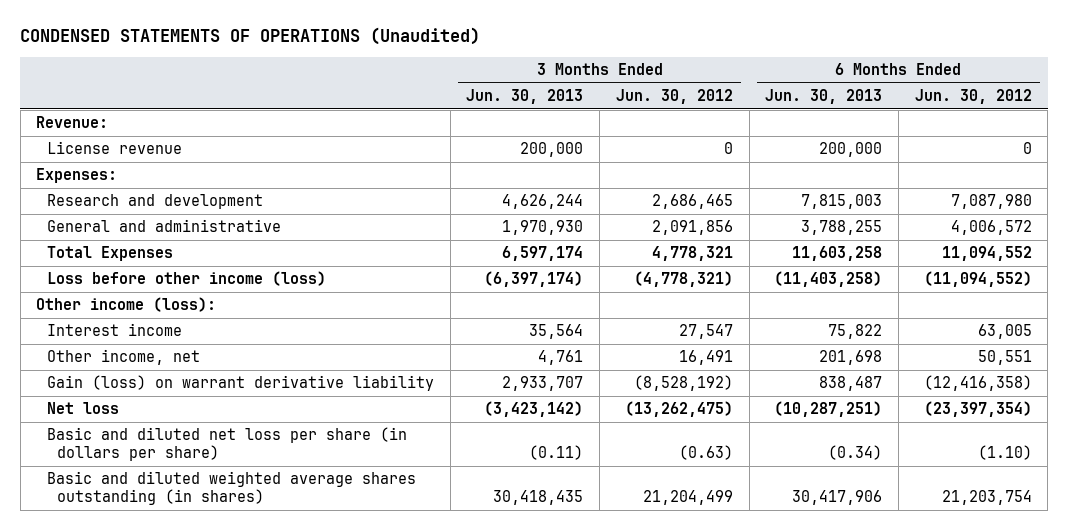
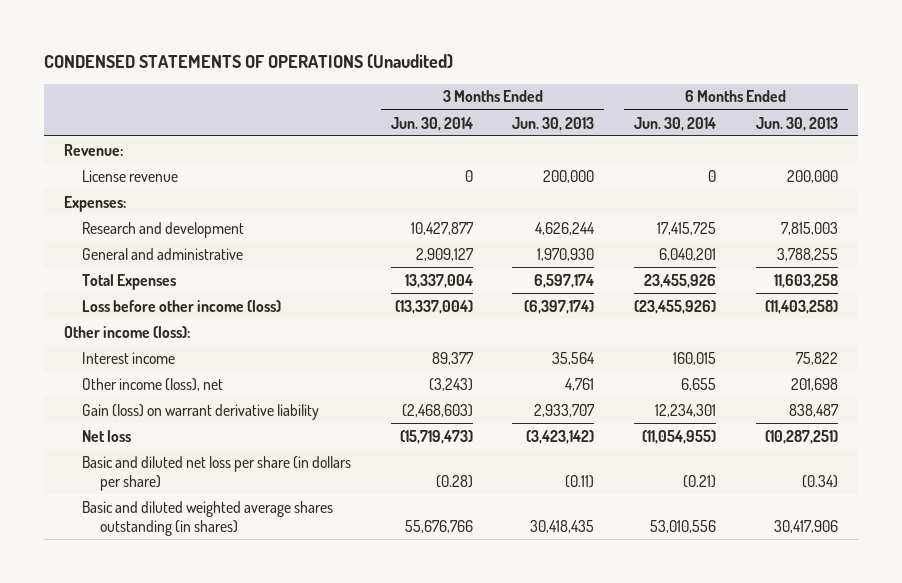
[615,88,733,104] Jun. 30, 2012 -> none
[914,88,1032,104] Jun. 30, 2012 -> none
none -> [390,116,473,131] Jun. 30, 2014
none -> [634,116,717,131] Jun. 30, 2014
[46,349,200,366] Other income, net -> [81,377,223,391] Other income (loss), net

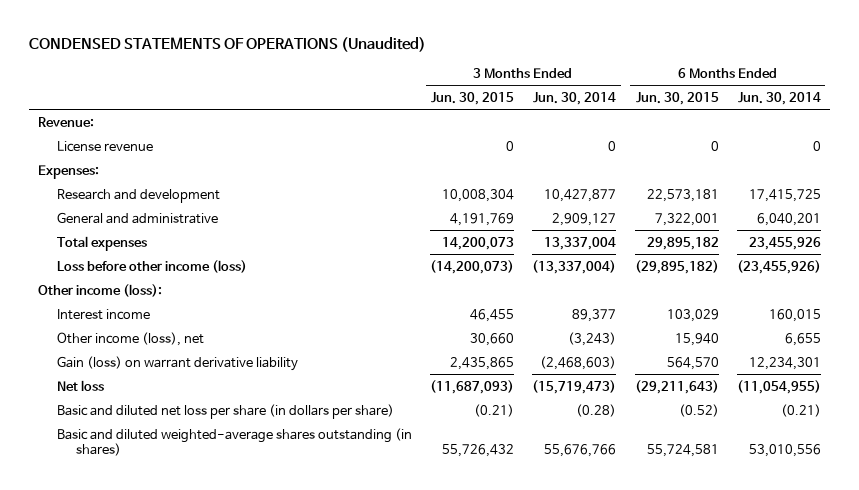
[512,116,595,131] Jun. 30, 2013 -> none
[756,116,839,131] Jun. 30, 2013 -> none
none -> [431,92,515,106] Jun. 30, 2015
none -> [635,92,719,106] Jun. 30, 2015
[81,273,176,290] Total Expenses -> [56,235,147,251] Total expenses
[81,500,333,536] Basic and diluted weighted average shares outstanding (in shares) -> [56,427,412,456] Basic and diluted weighted-average shares outstanding (in shares)

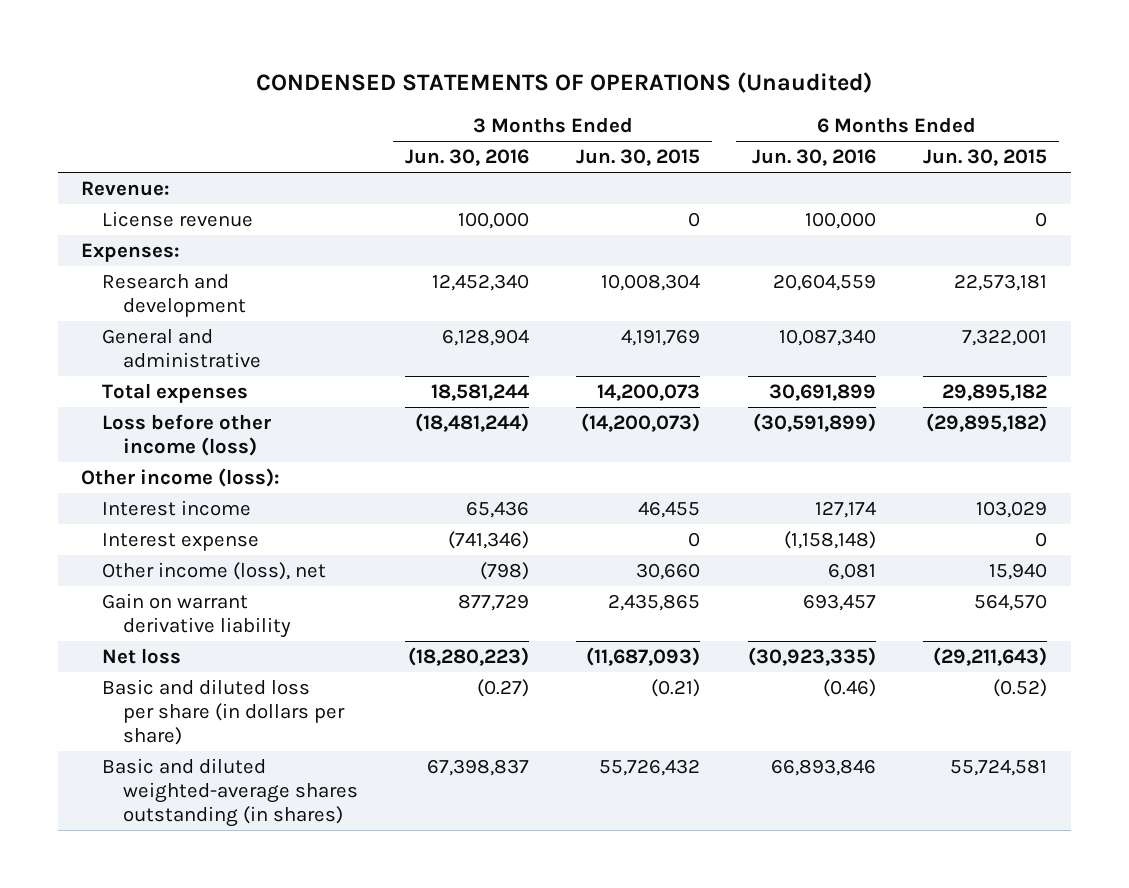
[533,92,617,106] Jun. 30, 2014 -> none
[737,92,821,106] Jun. 30, 2014 -> none
none -> [404,149,529,167] Jun. 30, 2016
none -> [751,149,876,167] Jun. 30, 2016
none -> [101,532,259,551] Interest expense
[56,355,298,371] Gain (loss) on warrant derivative liability -> [101,592,291,638] Gain on warrant derivative liability
[56,403,394,419] Basic and diluted net loss per share (in dollars per share) -> [101,678,345,745] Basic and diluted loss per share (in dollars per share)

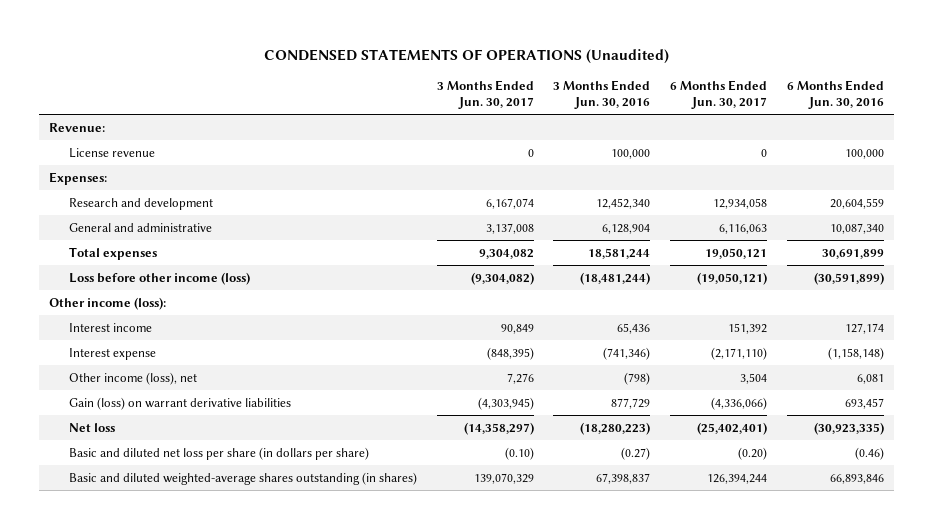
[576,149,701,167] Jun. 30, 2015 -> none
[923,149,1048,167] Jun. 30, 2015 -> none
none -> [436,79,534,110] 3 Months Ended Jun. 30, 2017
none -> [670,79,768,110] 6 Months Ended Jun. 30, 2017
[101,592,291,638] Gain on warrant derivative liability -> [69,396,292,410] Gain (loss) on warrant derivative liabilities
[101,678,345,745] Basic and diluted loss per share (in dollars per share) -> [69,446,370,460] Basic and diluted net loss per share (in dollars per share)

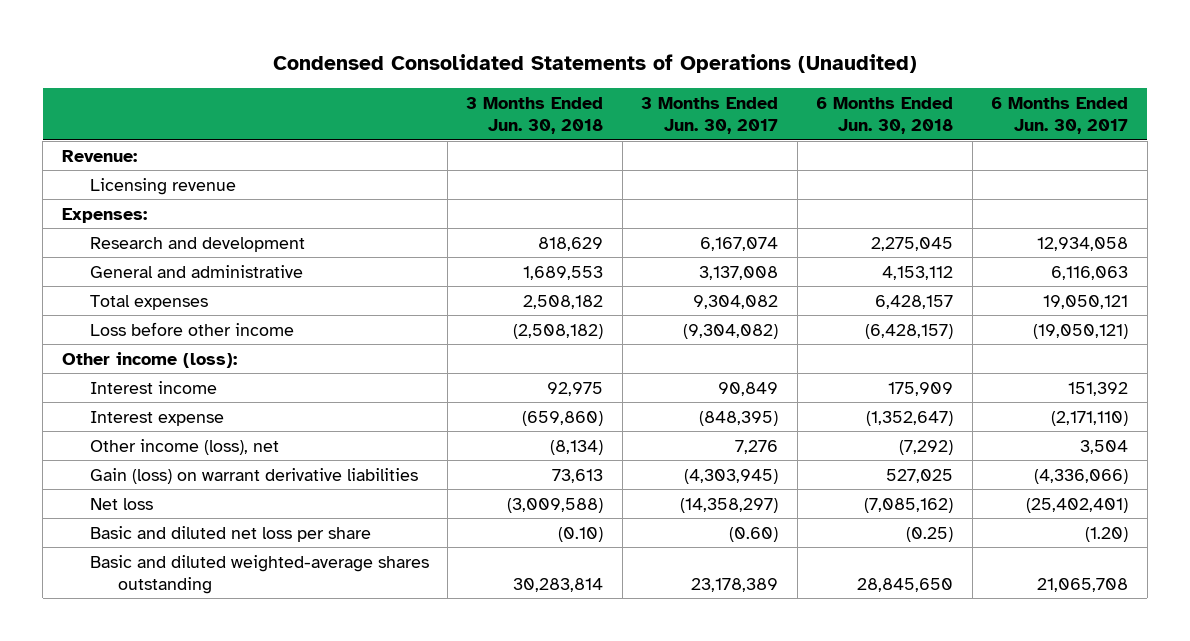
[263,48,669,64] CONDENSED STATEMENTS OF OPERATIONS (Unaudited) -> [272,54,917,74] Condensed Consolidated Statements of Operations (Unaudited)
[553,79,651,110] 3 Months Ended Jun. 30, 2016 -> none
[786,79,884,110] 6 Months Ended Jun. 30, 2016 -> none
none -> [466,97,604,135] 3 Months Ended Jun. 30, 2018
none -> [816,97,954,135] 6 Months Ended Jun. 30, 2018
[69,147,156,158] License revenue -> none
none -> [89,177,236,195] Licensing revenue
[69,271,251,285] Loss before other income (loss) -> [89,321,294,336] Loss before other income
[69,446,370,460] Basic and diluted net loss per share (in dollars per share) -> [89,525,371,542] Basic and diluted net loss per share
[504,446,534,460] (0.10) -> [729,526,779,542] (0.60)
[738,446,768,460] (0.20) -> [1085,526,1129,542] (1.20)
[69,471,418,485] Basic and diluted weighted-average shares outstanding (in shares) -> [89,554,429,594] Basic and diluted weighted-average shares outstanding
[473,472,534,484] 139,070,329 -> [691,577,779,592] 23,178,389
[707,473,768,484] 126,394,244 -> [1037,577,1129,592] 21,065,708

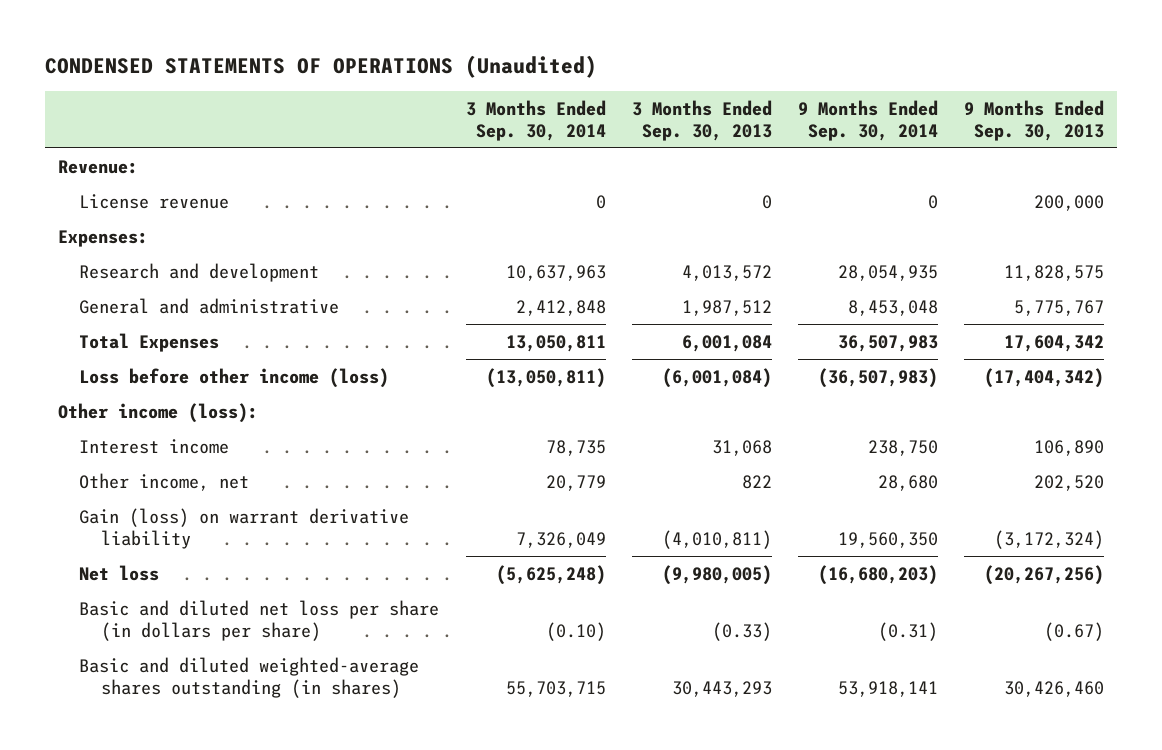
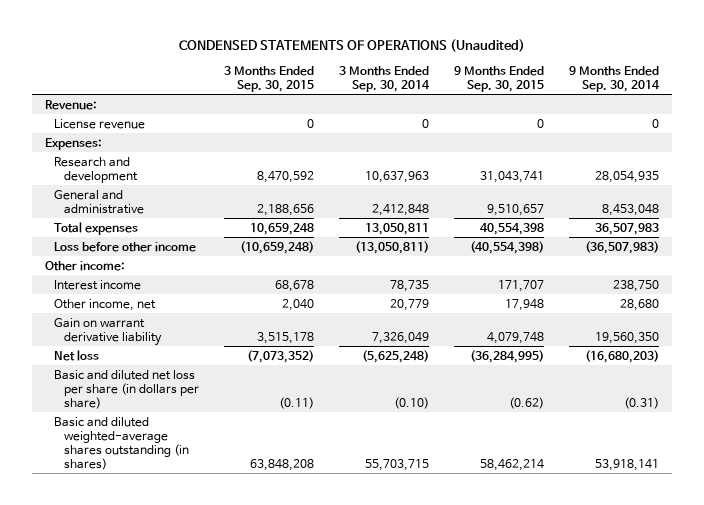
[631,99,772,141] 3 Months Ended Sep. 30, 2013 -> none
[964,99,1105,141] 9 Months Ended Sep. 30, 2013 -> none
none -> [223,65,314,92] 3 Months Ended Sep. 30, 2015
none -> [453,65,544,92] 9 Months Ended Sep. 30, 2015
[79,332,220,352] Total Expenses -> [54,221,139,235] Total expenses
[79,367,390,388] Loss before other income (loss) -> [54,241,197,252] Loss before other income
[58,402,259,423] Other income (loss): -> [44,260,125,271] Other income:
[79,507,410,549] Gain (loss) on warrant derivative liability -> [54,317,162,346] Gain on warrant derivative liability

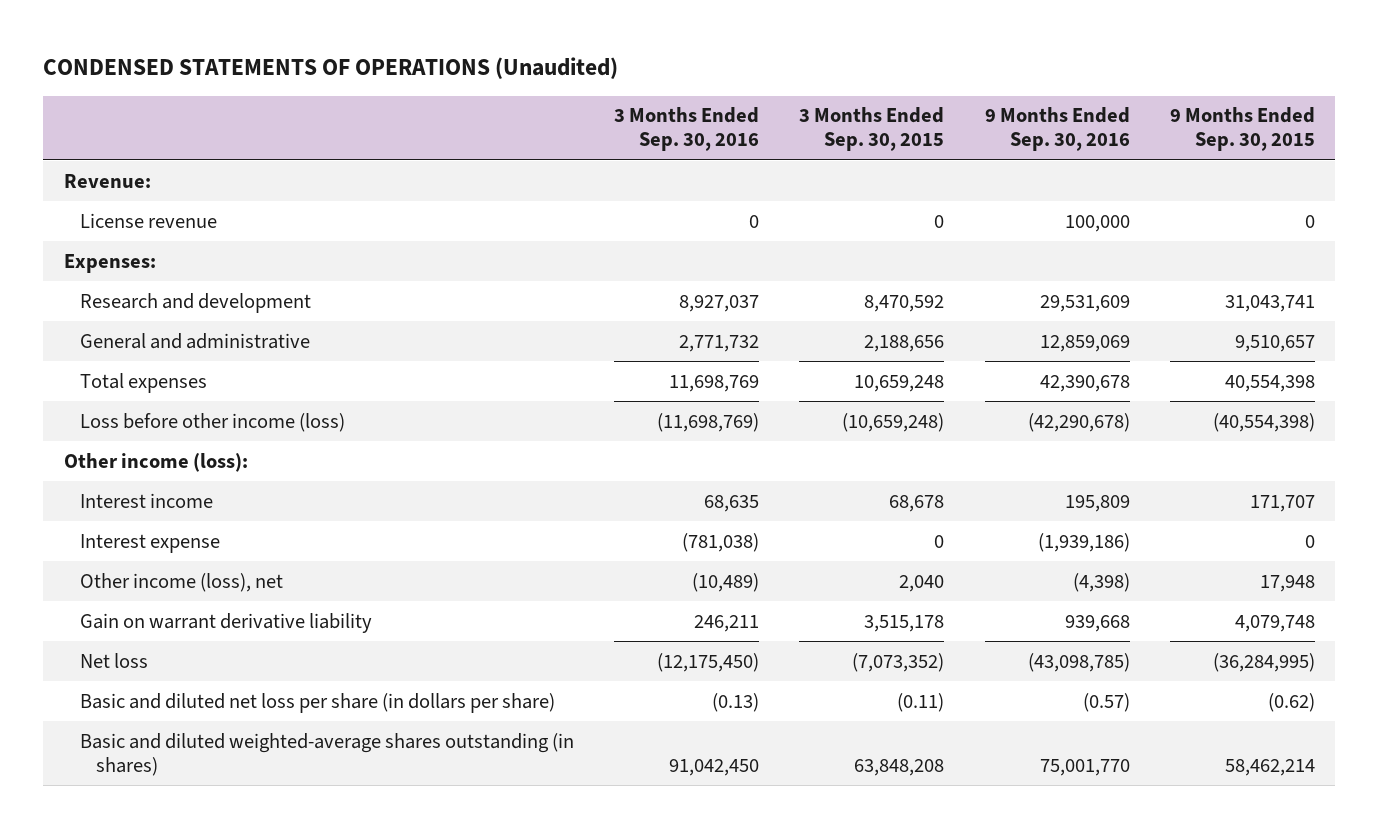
[338,65,430,92] 3 Months Ended Sep. 30, 2014 -> none
[569,65,661,92] 9 Months Ended Sep. 30, 2014 -> none
none -> [613,107,759,152] 3 Months Ended Sep. 30, 2016
none -> [984,107,1130,152] 9 Months Ended Sep. 30, 2016
[54,241,197,252] Loss before other income -> [79,412,345,432] Loss before other income (loss)
[44,260,125,271] Other income: -> [63,452,248,472] Other income (loss):
none -> [79,533,220,553] Interest expense
[54,298,157,311] Other income, net -> [79,572,283,592] Other income (loss), net

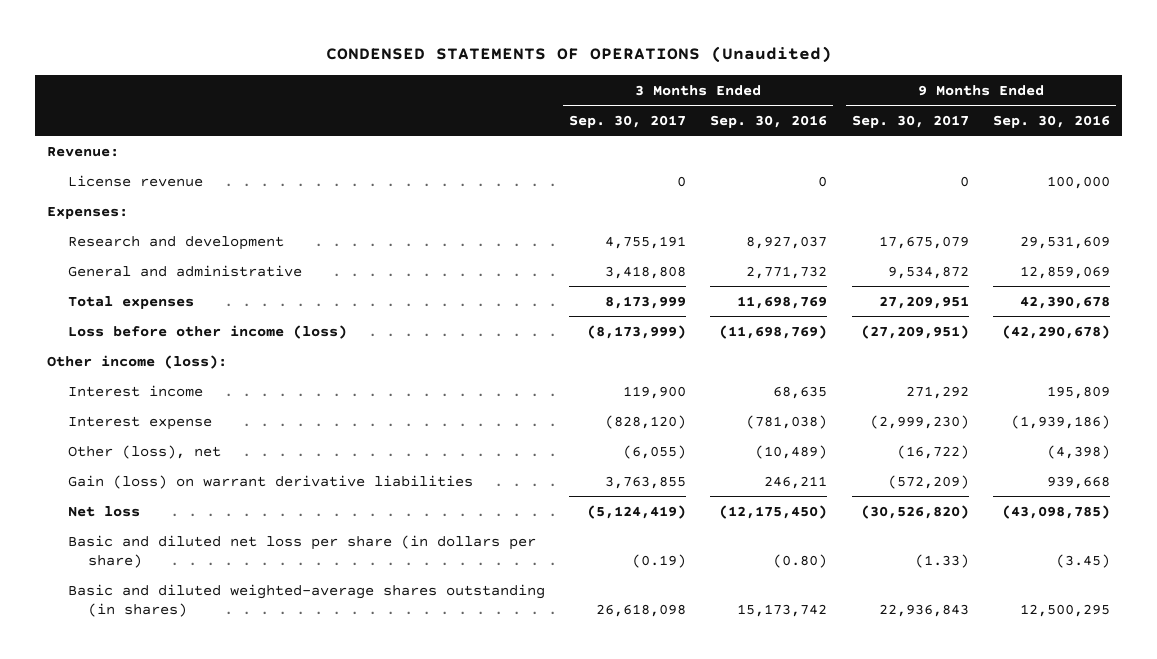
[799,107,945,152] 3 Months Ended Sep. 30, 2015 -> none
[1169,107,1315,152] 9 Months Ended Sep. 30, 2015 -> none
none -> [568,114,686,128] Sep. 30, 2017
none -> [851,114,969,128] Sep. 30, 2017
[79,572,283,592] Other income (loss), net -> [67,444,221,459] Other (loss), net
[79,612,372,633] Gain on warrant derivative liability -> [67,474,473,489] Gain (loss) on warrant derivative liabilities
[711,692,759,712] (0.13) -> [773,553,828,568] (0.80)
[1082,692,1130,712] (0.57) -> [1056,553,1111,568] (3.45)
[668,758,759,776] 91,042,450 -> [737,603,828,617] 15,173,742
[1039,758,1130,776] 75,001,770 -> [1020,603,1111,617] 12,500,295

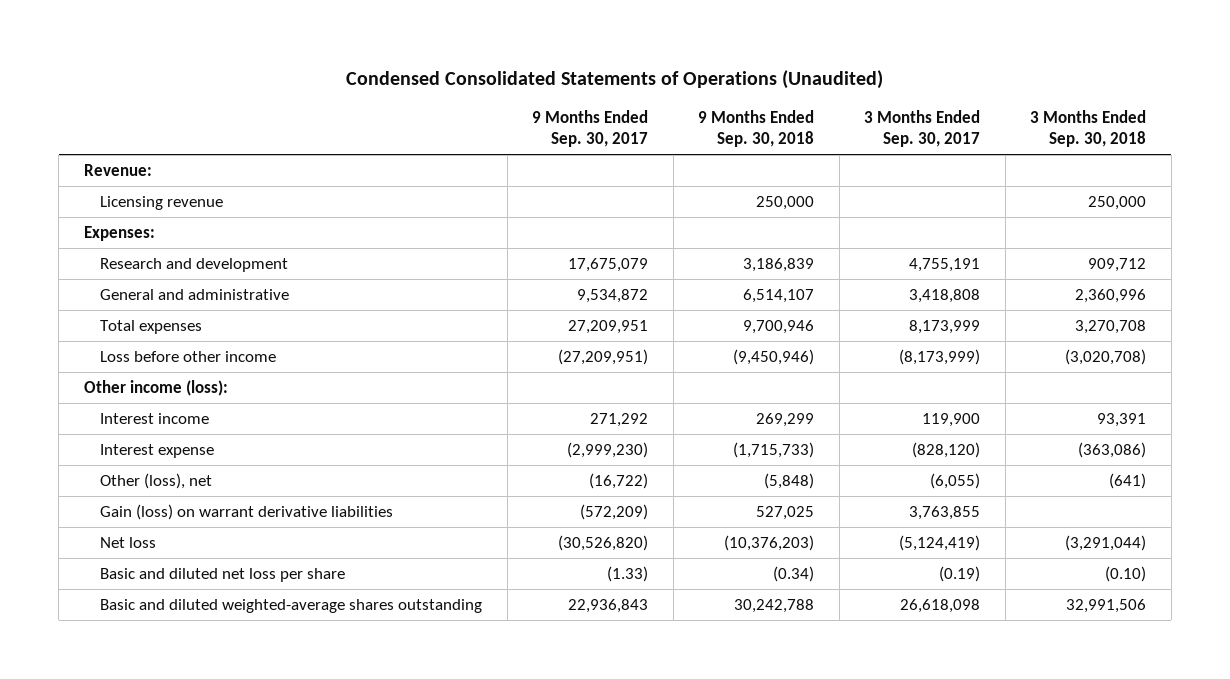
[325,46,832,64] CONDENSED STATEMENTS OF OPERATIONS (Unaudited) -> [345,70,883,90] Condensed Consolidated Statements of Operations (Unaudited)
[710,114,828,128] Sep. 30, 2016 -> none
[993,114,1111,128] Sep. 30, 2016 -> none
none -> [698,110,815,148] 9 Months Ended Sep. 30, 2018
none -> [1030,110,1147,148] 3 Months Ended Sep. 30, 2018
[67,174,203,187] License revenue -> none
none -> [100,196,224,211] Licensing revenue
[67,324,347,339] Loss before other income (loss) -> [100,351,277,363] Loss before other income
[67,534,536,568] Basic and diluted net loss per share (in dollars per share) -> [100,568,346,583] Basic and diluted net loss per share
[67,583,545,617] Basic and diluted weighted-average shares outstanding (in shares) -> [100,599,483,614] Basic and diluted weighted-average shares outstanding

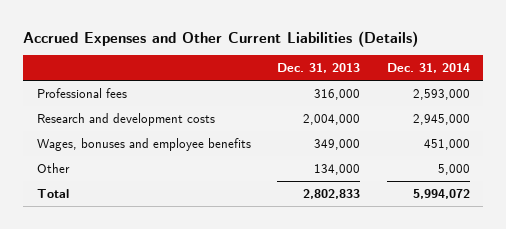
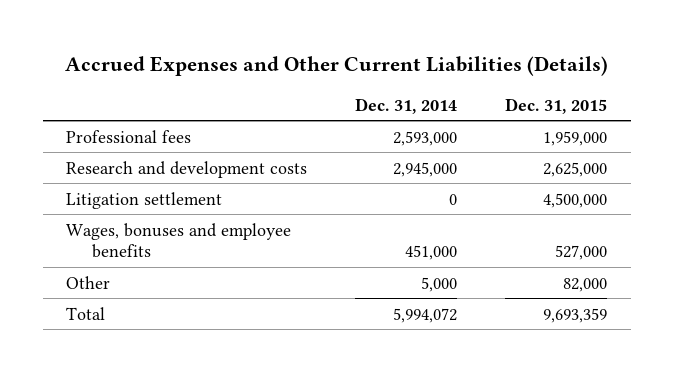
[277,63,361,74] Dec. 31, 2013 -> none
none -> [505,97,608,114] Dec. 31, 2015
none -> [66,191,223,209] Litigation settlement

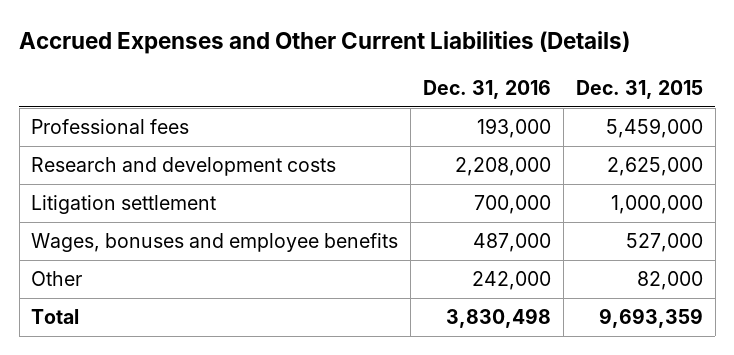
[355,97,458,114] Dec. 31, 2014 -> none
none -> [423,79,552,99] Dec. 31, 2016
[543,130,608,146] 1,959,000 -> [605,118,703,139] 5,459,000
[543,192,608,208] 4,500,000 -> [610,195,703,215] 1,000,000

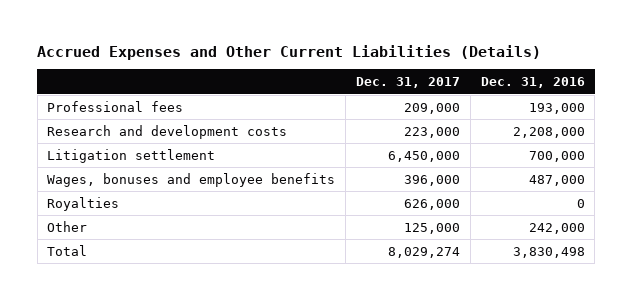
[575,79,703,99] Dec. 31, 2015 -> none
none -> [355,77,460,89] Dec. 31, 2017
none -> [47,196,120,211] Royalties

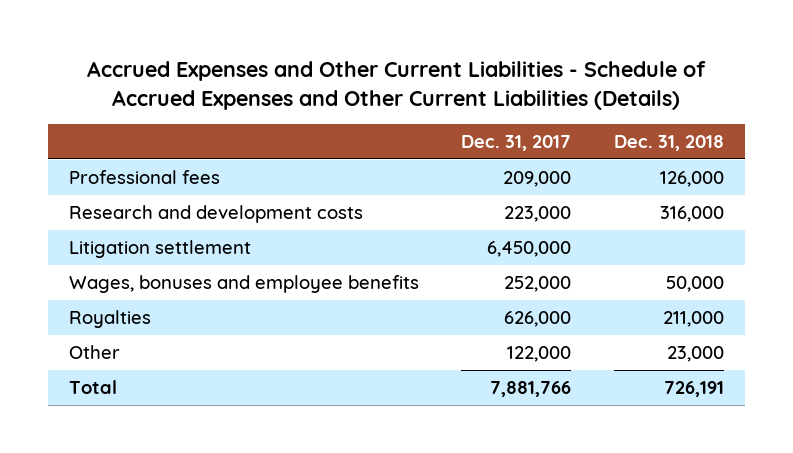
[37,44,542,60] Accrued Expenses and Other Current Liabilities (Details) -> [87,60,707,110] Accrued Expenses and Other Current Liabilities - Schedule of Accrued Expenses and Other Current Liabilities (Details)
[480,77,585,89] Dec. 31, 2016 -> none
none -> [613,135,724,152] Dec. 31, 2018
[403,174,460,186] 396,000 -> [504,275,572,292] 252,000
[403,222,460,234] 125,000 -> [507,345,572,362] 122,000
[387,246,460,258] 8,029,274 -> [490,380,572,397] 7,881,766

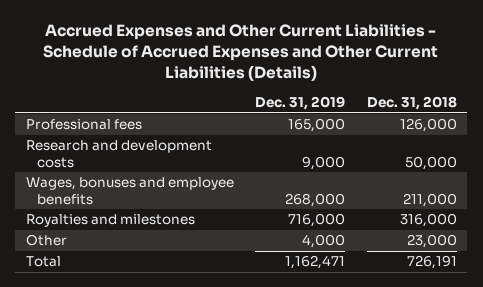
[461,135,572,152] Dec. 31, 2017 -> none
none -> [255,95,346,110] Dec. 31, 2019
[69,239,252,258] Litigation settlement -> none
[659,205,724,222] 316,000 -> [404,155,457,170] 50,000
[665,275,724,292] 50,000 -> [402,192,457,207] 211,000
[69,309,152,328] Royalties -> [26,214,196,228] Royalties and milestones
[662,310,724,327] 211,000 -> [399,213,457,228] 316,000

